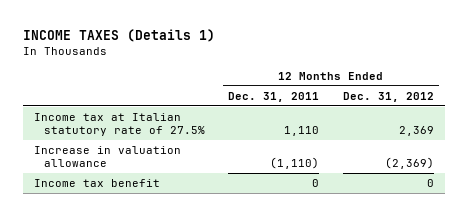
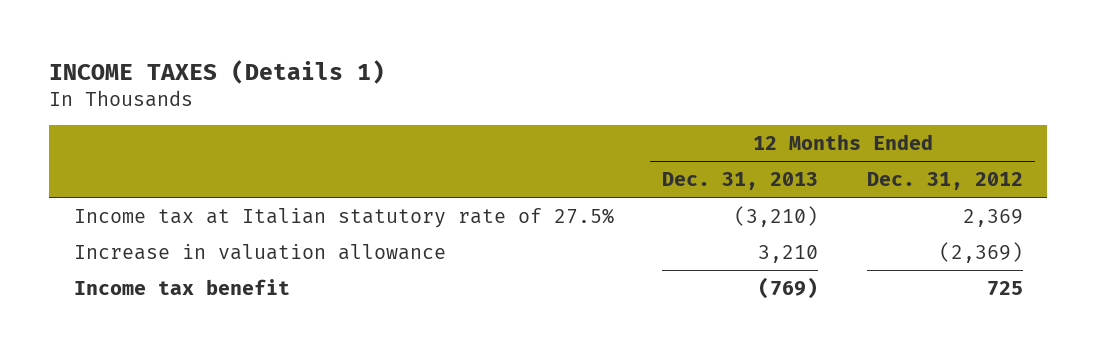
[228,91,320,102] Dec. 31, 2011 -> none
none -> [662,171,819,190] Dec. 31, 2013
[426,178,434,187] 0 -> [986,280,1023,296] 725

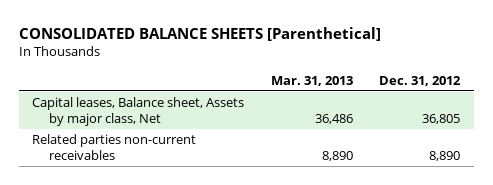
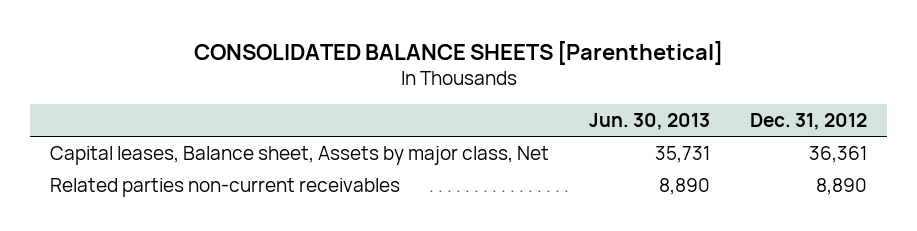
[270,75,353,86] Mar. 31, 2013 -> none
none -> [589,113,711,131] Jun. 30, 2013
[422,113,461,124] 36,805 -> [809,146,868,164] 36,361

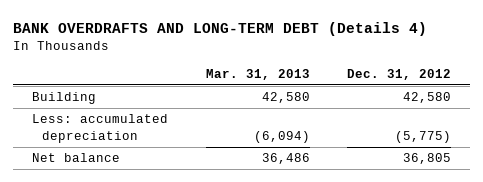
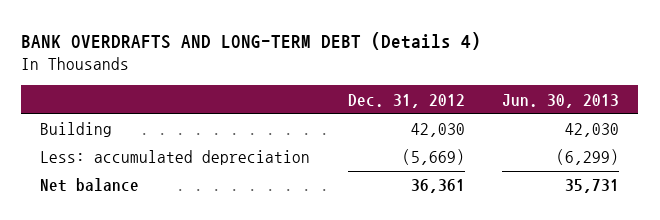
[205,68,310,80] Mar. 31, 2013 -> none
none -> [502,93,620,108] Jun. 30, 2013
[403,92,452,104] 42,580 -> [410,123,465,138] 42,030
[395,130,452,143] (5,775) -> [401,149,465,166] (5,669)
[403,153,452,165] 36,805 -> [410,179,465,194] 36,361

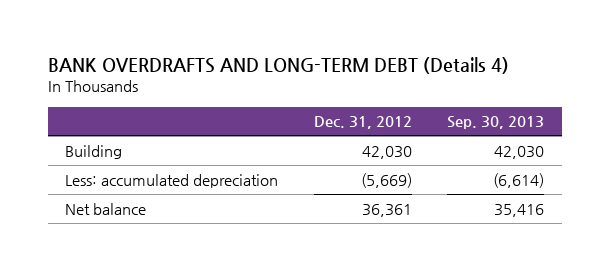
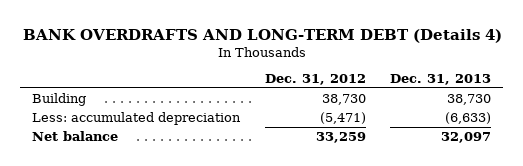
[447,116,545,130] Sep. 30, 2013 -> none
none -> [389,74,491,86] Dec. 31, 2013
[361,145,412,159] 42,030 -> [321,93,366,105] 38,730
[360,172,412,188] (5,669) -> [319,111,366,124] (5,471)
[361,203,412,217] 36,361 -> [315,131,366,143] 33,259

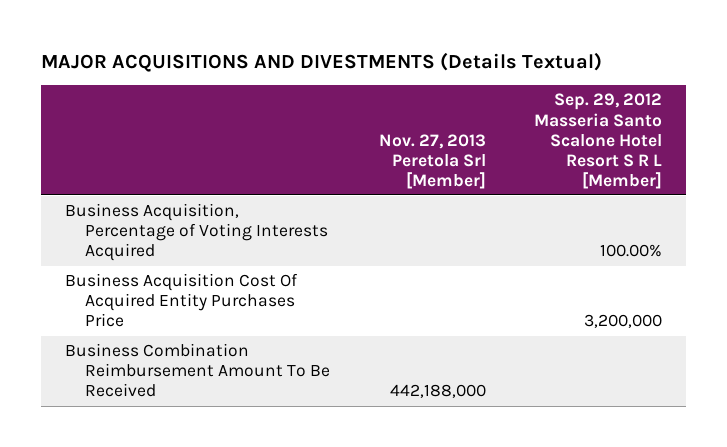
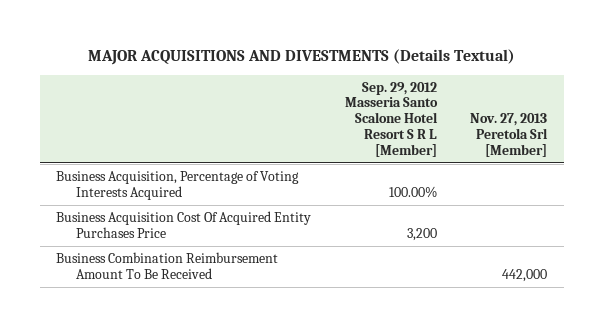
[584,314,663,329] 3,200,000 -> [406,227,437,241] 3,200
[389,384,486,399] 442,188,000 -> [502,268,548,282] 442,000

